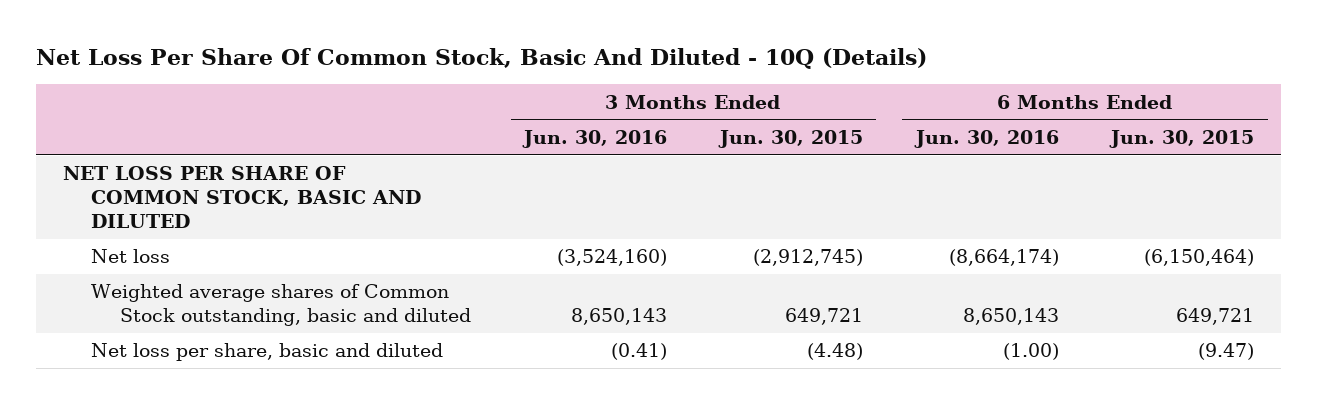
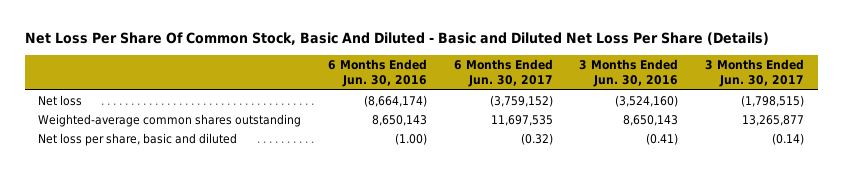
[36,48,928,70] Net Loss Per Share Of Common Stock, Basic And Diluted - 10Q (Details) -> [24,32,769,46] Net Loss Per Share Of Common Stock, Basic And Diluted - Basic and Diluted Net Loss Per Share (Details)
[717,129,863,148] Jun. 30, 2015 -> none
[1109,129,1255,148] Jun. 30, 2015 -> none
none -> [453,59,553,88] 6 Months Ended Jun. 30, 2017
none -> [705,59,805,88] 3 Months Ended Jun. 30, 2017
[62,166,422,229] NET LOSS PER SHARE OF COMMON STOCK, BASIC AND DILUTED -> none
[91,284,471,327] Weighted average shares of Common Stock outstanding, basic and diluted -> [38,114,302,128] Weighted-average common shares outstanding

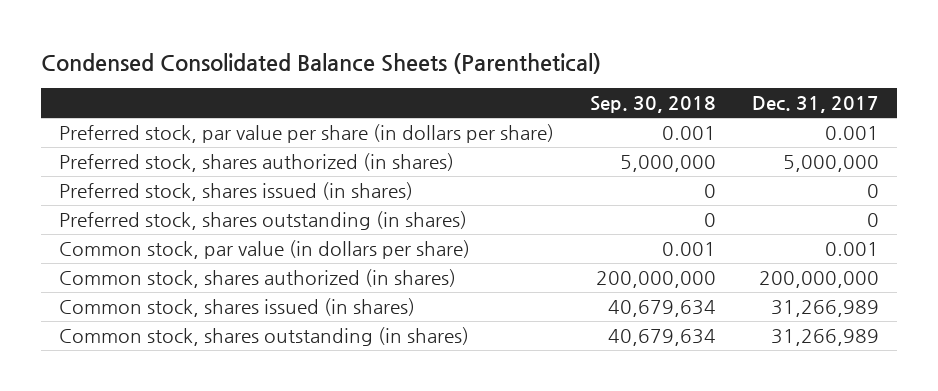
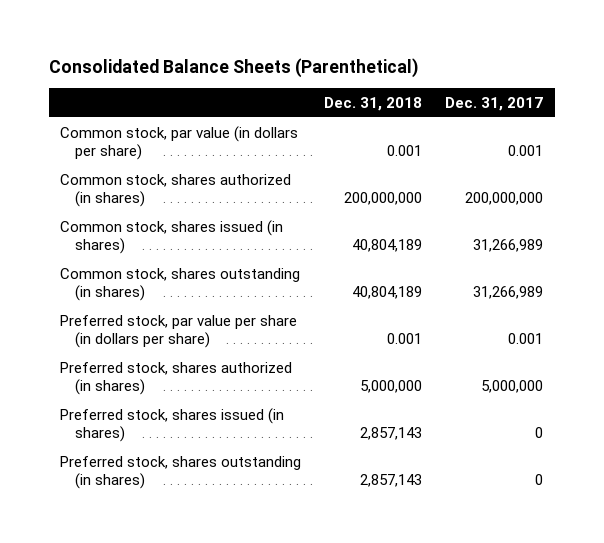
[40,52,601,74] Condensed Consolidated Balance Sheets (Parenthetical) -> [49,57,419,78] Consolidated Balance Sheets (Parenthetical)
[590,96,717,114] Sep. 30, 2018 -> none
none -> [324,96,423,111] Dec. 31, 2018
[58,124,554,144] Preferred stock, par value per share (in dollars per share) -> [60,314,298,349] Preferred stock, par value per share (in dollars per share)
[58,153,454,173] Preferred stock, shares authorized (in shares) -> [60,361,293,396] Preferred stock, shares authorized (in shares)
[58,182,413,202] Preferred stock, shares issued (in shares) -> [60,407,285,443] Preferred stock, shares issued (in shares)
[58,211,467,231] Preferred stock, shares outstanding (in shares) -> [60,455,302,490] Preferred stock, shares outstanding (in shares)

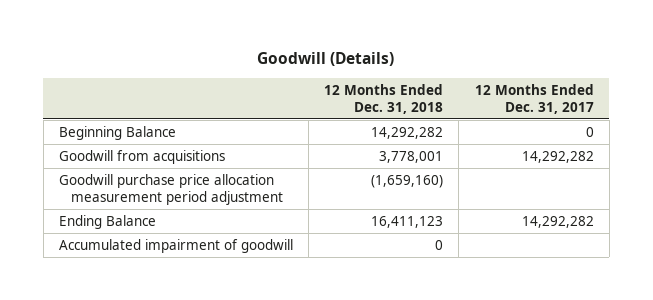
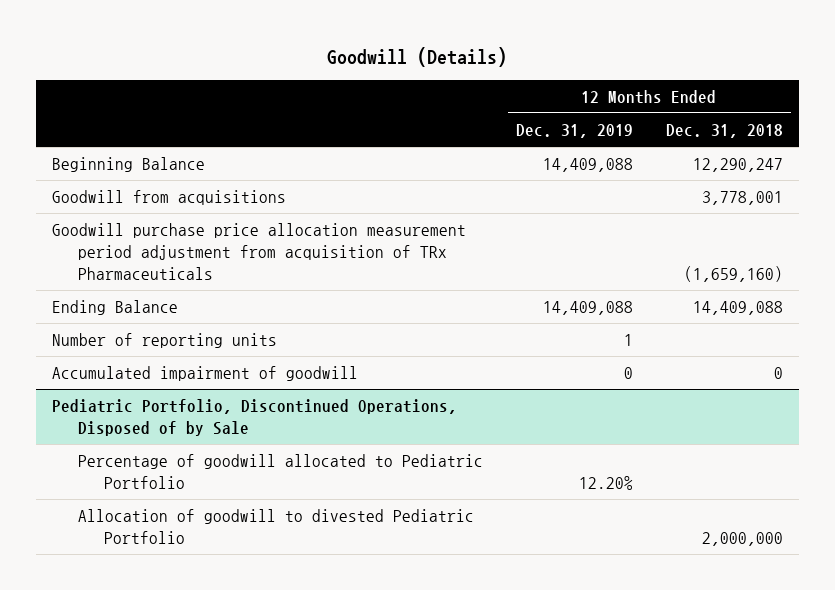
[474,83,594,115] 12 Months Ended Dec. 31, 2017 -> none
none -> [515,124,633,139] Dec. 31, 2019
[371,126,444,139] 14,292,282 -> [692,158,783,173] 12,290,247
[58,173,284,206] Goodwill purchase price allocation measurement period adjustment -> [52,223,467,281] Goodwill purchase price allocation measurement period adjustment from acquisition of TRx Pharmaceuticals
[371,215,444,228] 16,411,123 -> [692,301,783,316] 14,409,088
none -> [52,333,278,349] Number of reporting units
none -> [52,399,458,437] Pediatric Portfolio, Discontinued Operations, Disposed of by Sale
none -> [78,454,484,490] Percentage of goodwill allocated to Pediatric Portfolio
none -> [78,509,475,545] Allocation of goodwill to divested Pediatric Portfolio

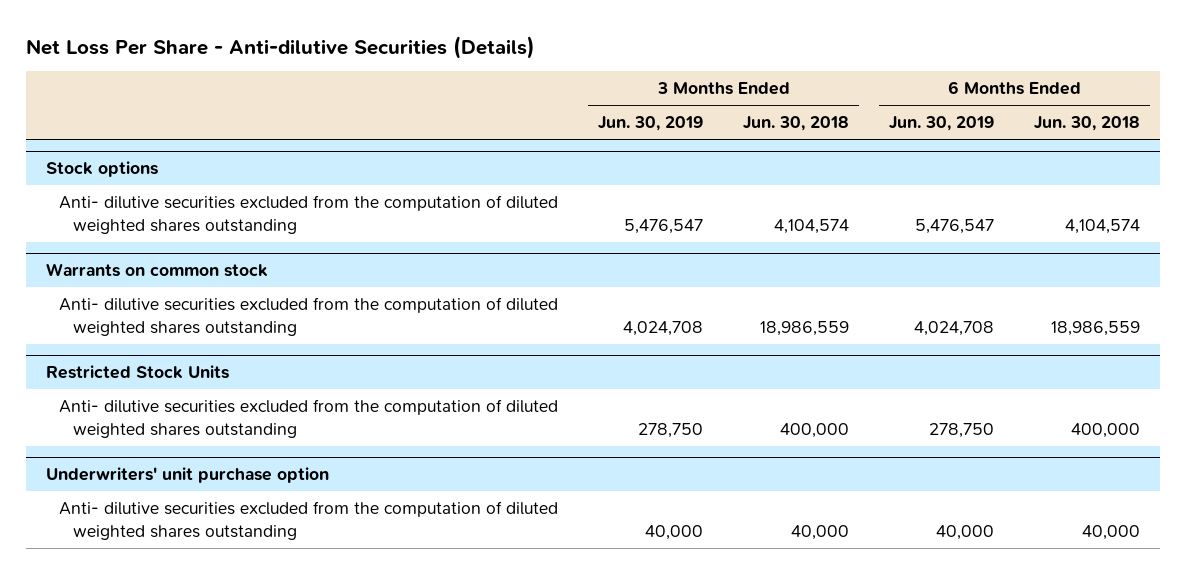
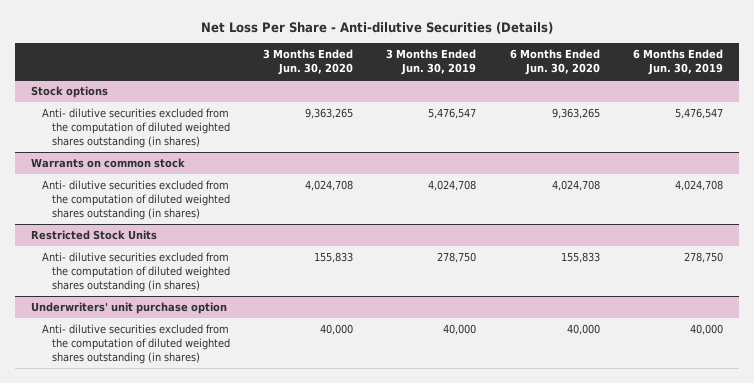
[743,116,850,132] Jun. 30, 2018 -> none
[1034,116,1141,132] Jun. 30, 2018 -> none
none -> [263,49,354,76] 3 Months Ended Jun. 30, 2020
none -> [509,49,600,76] 6 Months Ended Jun. 30, 2020
[59,195,559,234] Anti- dilutive securities excluded from the computation of diluted weighted shares outstanding -> [41,108,230,149] Anti- dilutive securities excluded from the computation of diluted weighted shares outstanding (in shares)
[59,297,559,336] Anti- dilutive securities excluded from the computation of diluted weighted shares outstanding -> [41,180,230,221] Anti- dilutive securities excluded from the computation of diluted weighted shares outstanding (in shares)
[59,399,559,438] Anti- dilutive securities excluded from the computation of diluted weighted shares outstanding -> [41,252,230,293] Anti- dilutive securities excluded from the computation of diluted weighted shares outstanding (in shares)
[59,501,559,540] Anti- dilutive securities excluded from the computation of diluted weighted shares outstanding -> [41,324,230,365] Anti- dilutive securities excluded from the computation of diluted weighted shares outstanding (in shares)

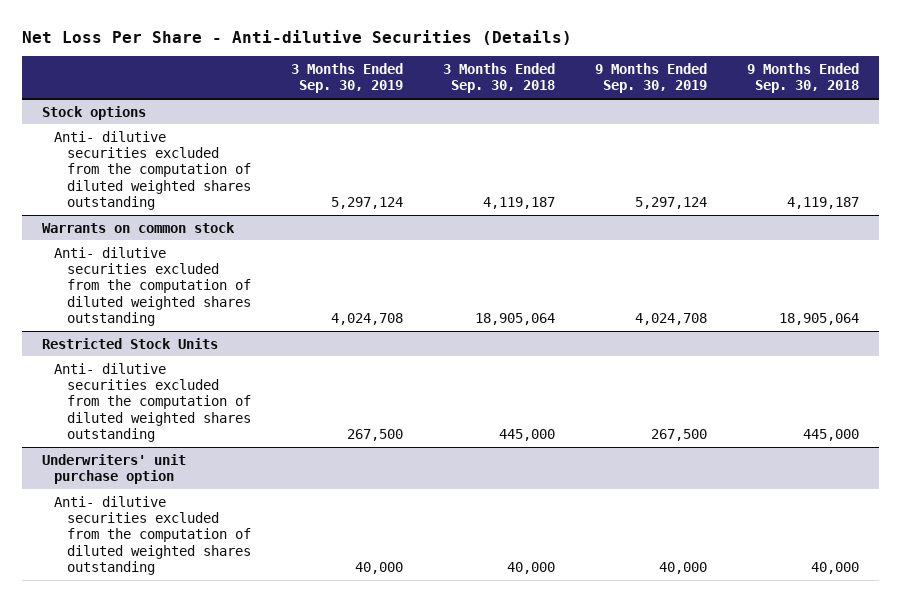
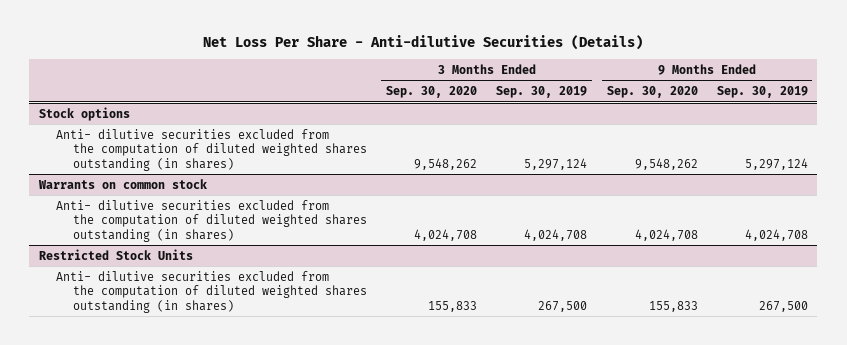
[443,62,556,94] 3 Months Ended Sep. 30, 2018 -> none
[747,62,860,94] 9 Months Ended Sep. 30, 2018 -> none
none -> [386,86,478,99] Sep. 30, 2020
none -> [606,86,698,99] Sep. 30, 2020
[54,130,251,211] Anti- dilutive securities excluded from the computation of diluted weighted shares outstanding -> [55,128,368,171] Anti- dilutive securities excluded from the computation of diluted weighted shares outstanding (in shares)
[54,246,251,327] Anti- dilutive securities excluded from the computation of diluted weighted shares outstanding -> [55,199,368,242] Anti- dilutive securities excluded from the computation of diluted weighted shares outstanding (in shares)
[42,453,187,485] Underwriters' unit purchase option -> none
[54,495,251,576] Anti- dilutive securities excluded from the computation of diluted weighted shares outstanding -> none
[54,362,251,443] Anti- dilutive securities excluded from the computation of diluted weighted shares outstanding -> [55,270,368,313] Anti- dilutive securities excluded from the computation of diluted weighted shares outstanding (in shares)

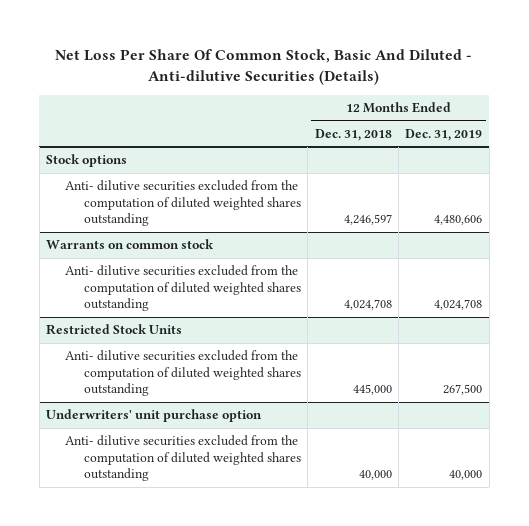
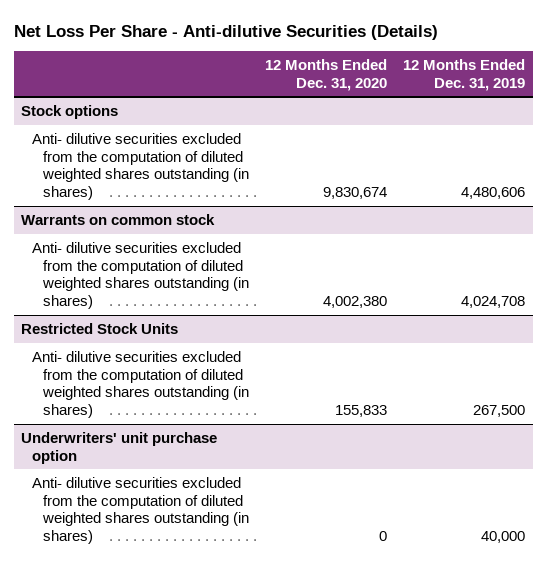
[55,49,473,86] Net Loss Per Share Of Common Stock, Basic And Diluted - Anti-dilutive Securities (Details) -> [13,24,438,40] Net Loss Per Share - Anti-dilutive Securities (Details)
[314,128,392,141] Dec. 31, 2018 -> none
none -> [264,59,387,91] 12 Months Ended Dec. 31, 2020
[65,180,301,227] Anti- dilutive securities excluded from the computation of diluted weighted shares outstanding -> [32,132,250,200] Anti- dilutive securities excluded from the computation of diluted weighted shares outstanding (in shares)
[65,265,301,312] Anti- dilutive securities excluded from the computation of diluted weighted shares outstanding -> [32,241,250,309] Anti- dilutive securities excluded from the computation of diluted weighted shares outstanding (in shares)
[65,350,301,397] Anti- dilutive securities excluded from the computation of diluted weighted shares outstanding -> [32,350,250,418] Anti- dilutive securities excluded from the computation of diluted weighted shares outstanding (in shares)
[65,435,301,482] Anti- dilutive securities excluded from the computation of diluted weighted shares outstanding -> [32,476,250,544] Anti- dilutive securities excluded from the computation of diluted weighted shares outstanding (in shares)

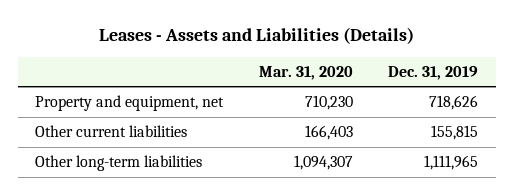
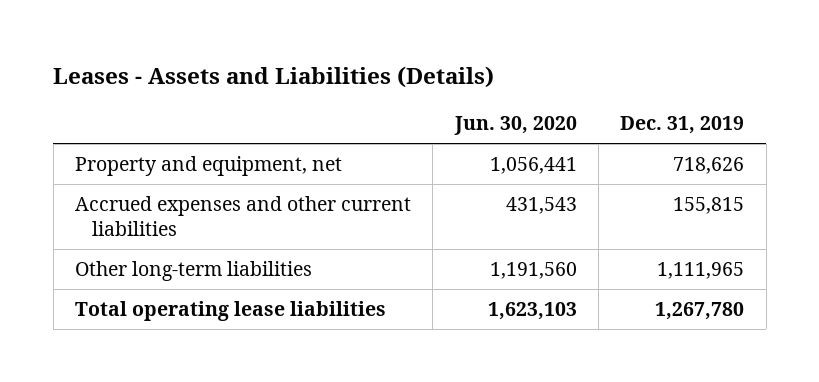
[258,65,353,80] Mar. 31, 2020 -> none
none -> [453,116,577,136] Jun. 30, 2020
[35,125,188,138] Other current liabilities -> [75,195,412,237] Accrued expenses and other current liabilities
none -> [75,300,387,321] Total operating lease liabilities

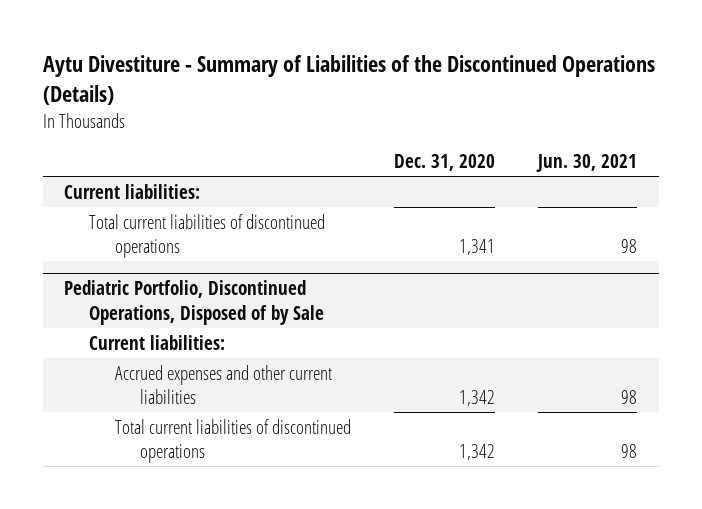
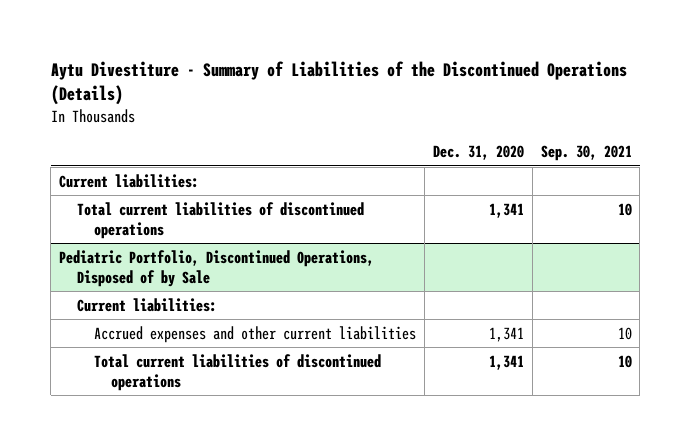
[536,154,638,173] Jun. 30, 2021 -> none
none -> [540,145,632,162] Sep. 30, 2021
[458,390,495,407] 1,342 -> [488,326,524,342] 1,341
[458,444,495,461] 1,342 -> [488,354,524,370] 1,341

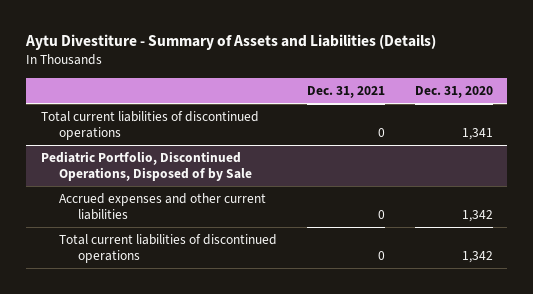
[50,60,627,106] Aytu Divestiture - Summary of Liabilities of the Discontinued Operations (Details) -> [24,34,436,51] Aytu Divestiture - Summary of Assets and Liabilities (Details)
[540,145,632,162] Sep. 30, 2021 -> none
none -> [307,85,386,98] Dec. 31, 2021
[59,173,200,188] Current liabilities: -> none
[76,297,217,312] Current liabilities: -> none
[488,326,524,342] 1,341 -> [461,210,493,223] 1,342
[488,354,524,370] 1,341 -> [461,251,493,264] 1,342

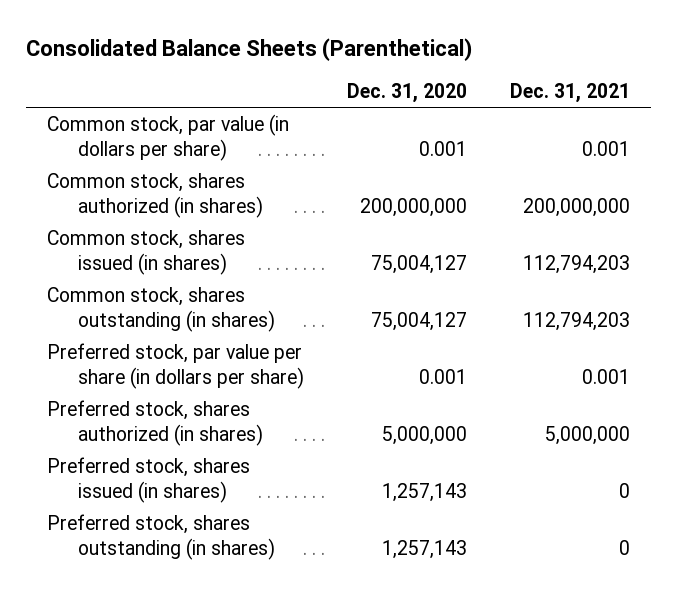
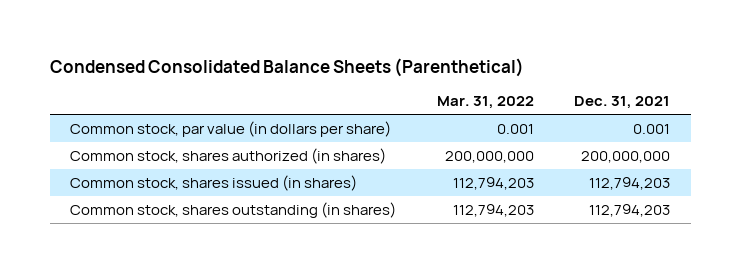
[25,37,472,61] Consolidated Balance Sheets (Parenthetical) -> [49,57,524,77] Condensed Consolidated Balance Sheets (Parenthetical)
[346,83,467,104] Dec. 31, 2020 -> none
none -> [436,96,534,110] Mar. 31, 2022
[47,343,304,389] Preferred stock, par value per share (in dollars per share) -> none
[47,400,263,446] Preferred stock, shares authorized (in shares) -> none
[47,457,251,503] Preferred stock, shares issued (in shares) -> none
[47,514,275,560] Preferred stock, shares outstanding (in shares) -> none

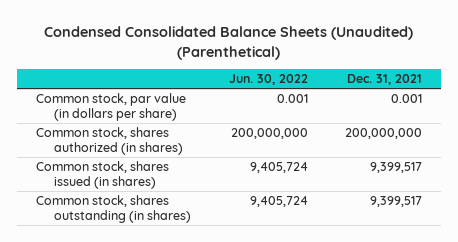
[49,57,524,77] Condensed Consolidated Balance Sheets (Parenthetical) -> [44,25,414,60] Condensed Consolidated Balance Sheets (Unaudited) (Parenthetical)
[436,96,534,110] Mar. 31, 2022 -> none
none -> [228,74,308,86] Jun. 30, 2022
[589,176,671,190] 112,794,203 -> [370,161,423,173] 9,399,517
[589,203,671,217] 112,794,203 -> [370,195,423,207] 9,399,517

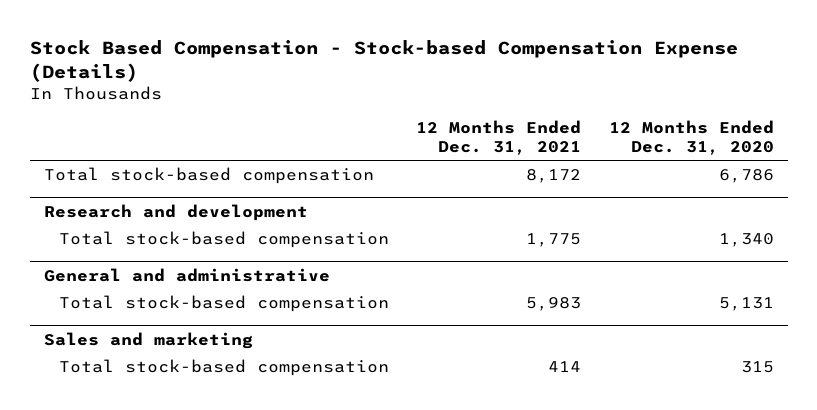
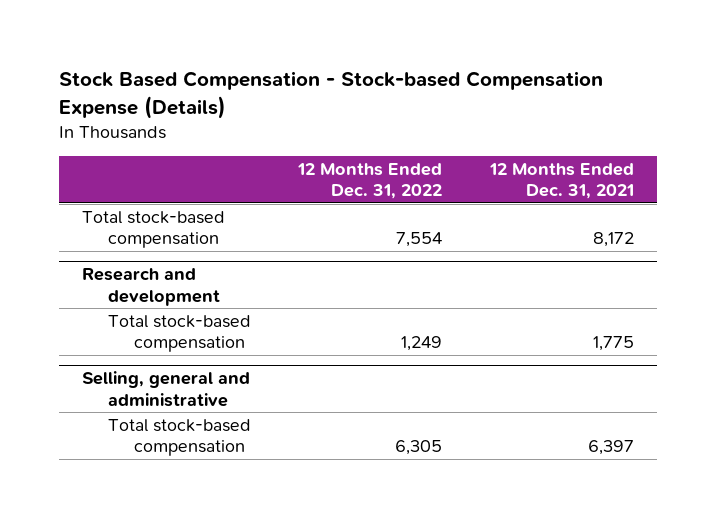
[608,119,774,156] 12 Months Ended Dec. 31, 2020 -> none
none -> [297,162,443,199] 12 Months Ended Dec. 31, 2022
[43,331,253,349] Sales and marketing -> none
[58,358,389,376] Total stock-based compensation -> none
[43,267,330,282] General and administrative -> [82,371,251,407] Selling, general and administrative
[526,296,582,311] 5,983 -> [587,440,634,456] 6,397

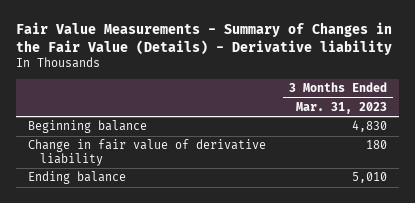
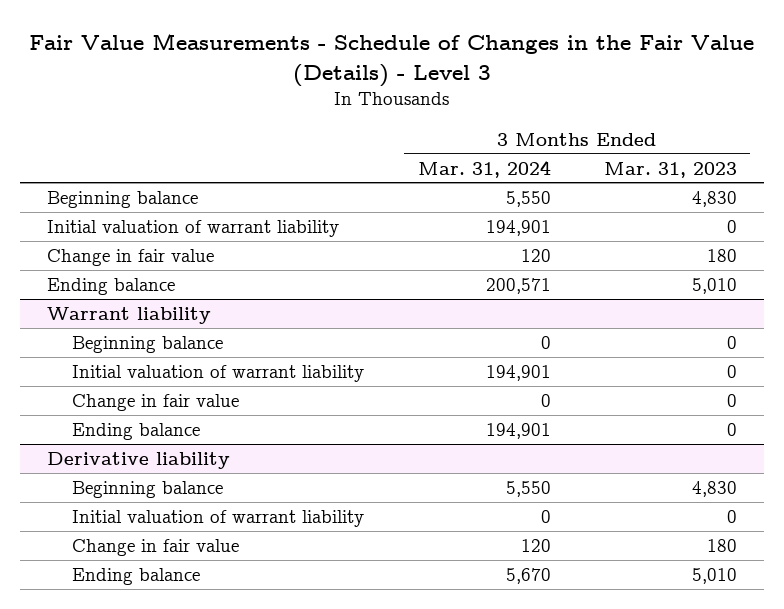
[16,21,393,55] Fair Value Measurements - Summary of Changes in the Fair Value (Details) - Derivative liability -> [28,32,754,87] Fair Value Measurements - Schedule of Changes in the Fair Value (Details) - Level 3
none -> [417,159,551,178] Mar. 31, 2024
none -> [46,220,339,238] Initial valuation of warrant liability
[27,139,266,167] Change in fair value of derivative liability -> [46,249,214,267] Change in fair value
none -> [46,307,211,325] Warrant liability
none -> [72,336,224,354] Beginning balance
none -> [72,365,365,383] Initial valuation of warrant liability
none -> [72,394,240,412] Change in fair value
none -> [72,423,201,441] Ending balance
none -> [46,452,230,470] Derivative liability
none -> [72,481,224,499] Beginning balance
none -> [72,510,365,528] Initial valuation of warrant liability
none -> [72,539,240,557] Change in fair value
none -> [72,568,201,586] Ending balance

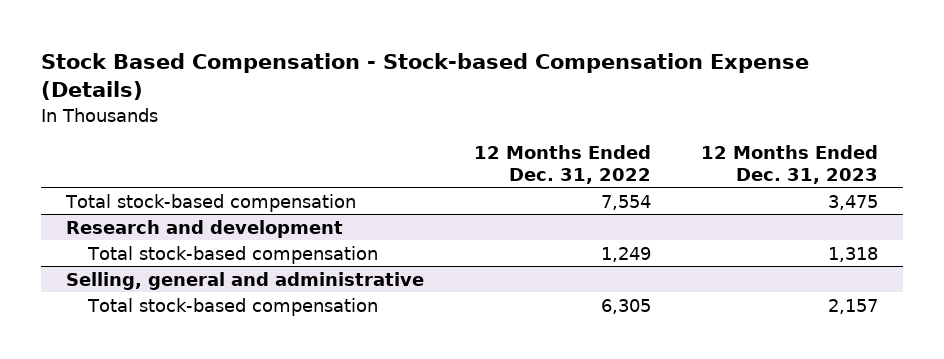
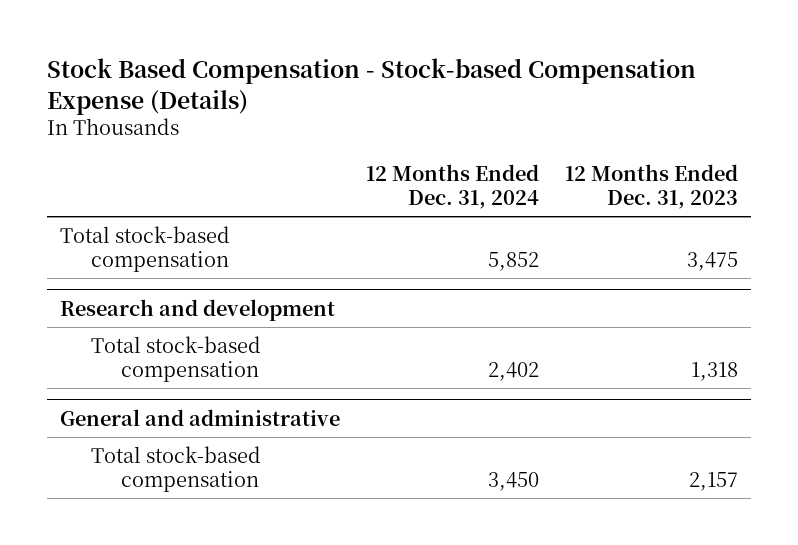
[473,145,651,184] 12 Months Ended Dec. 31, 2022 -> none
none -> [365,164,539,209] 12 Months Ended Dec. 31, 2024
[65,271,424,290] Selling, general and administrative -> [59,408,340,426] General and administrative

